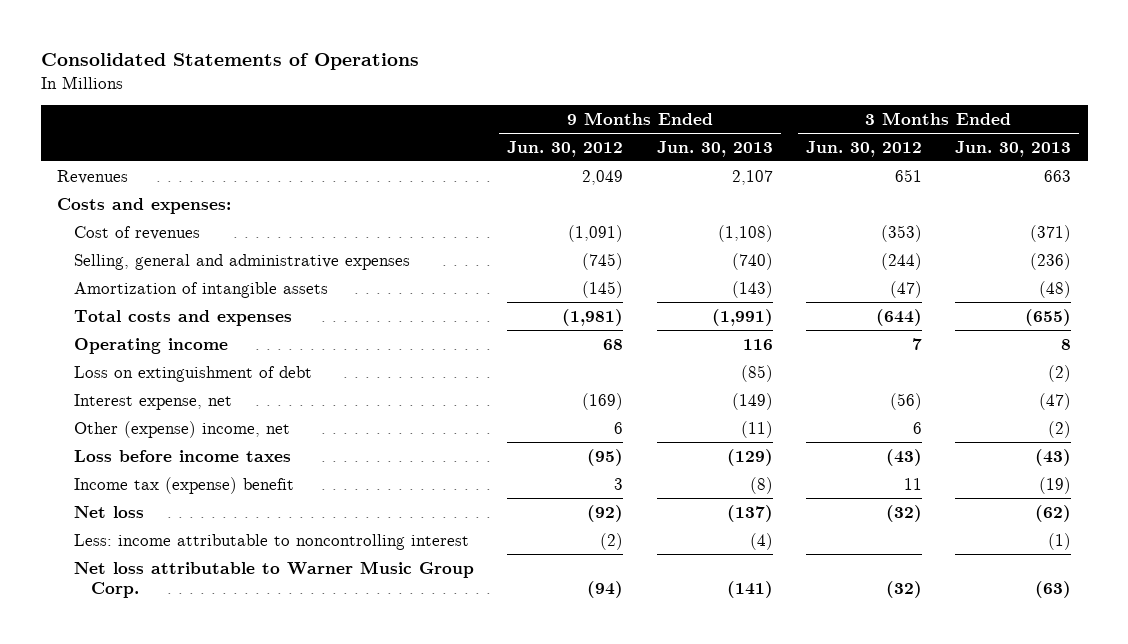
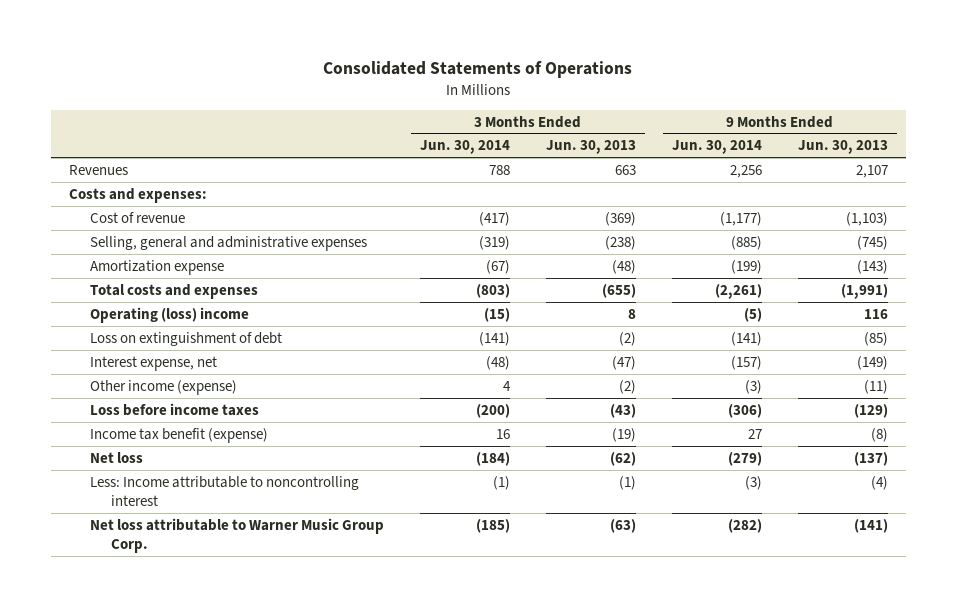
[507,140,624,157] Jun. 30, 2012 -> none
[805,140,922,157] Jun. 30, 2012 -> none
none -> [419,140,510,155] Jun. 30, 2014
none -> [672,140,763,155] Jun. 30, 2014
[74,225,201,240] Cost of revenues -> [89,211,185,223] Cost of revenue
[717,224,773,242] (1,108) -> [846,211,889,226] (1,103)
[1030,224,1072,242] (371) -> [605,211,637,226] (369)
[731,252,773,270] (740) -> [857,235,889,250] (745)
[1030,252,1072,270] (236) -> [605,235,637,250] (238)
[74,281,329,298] Amortization of intangible assets -> [89,259,224,275] Amortization expense
[74,337,229,354] Operating income -> [89,306,249,323] Operating (loss) income
[74,420,291,438] Other (expense) income, net -> [89,379,237,395] Other income (expense)
[74,476,295,494] Income tax (expense) benefit -> [89,427,268,443] Income tax benefit (expense)
[74,533,470,550] Less: income attributable to noncontrolling interest -> [89,475,359,507] Less: Income attributable to noncontrolling interest

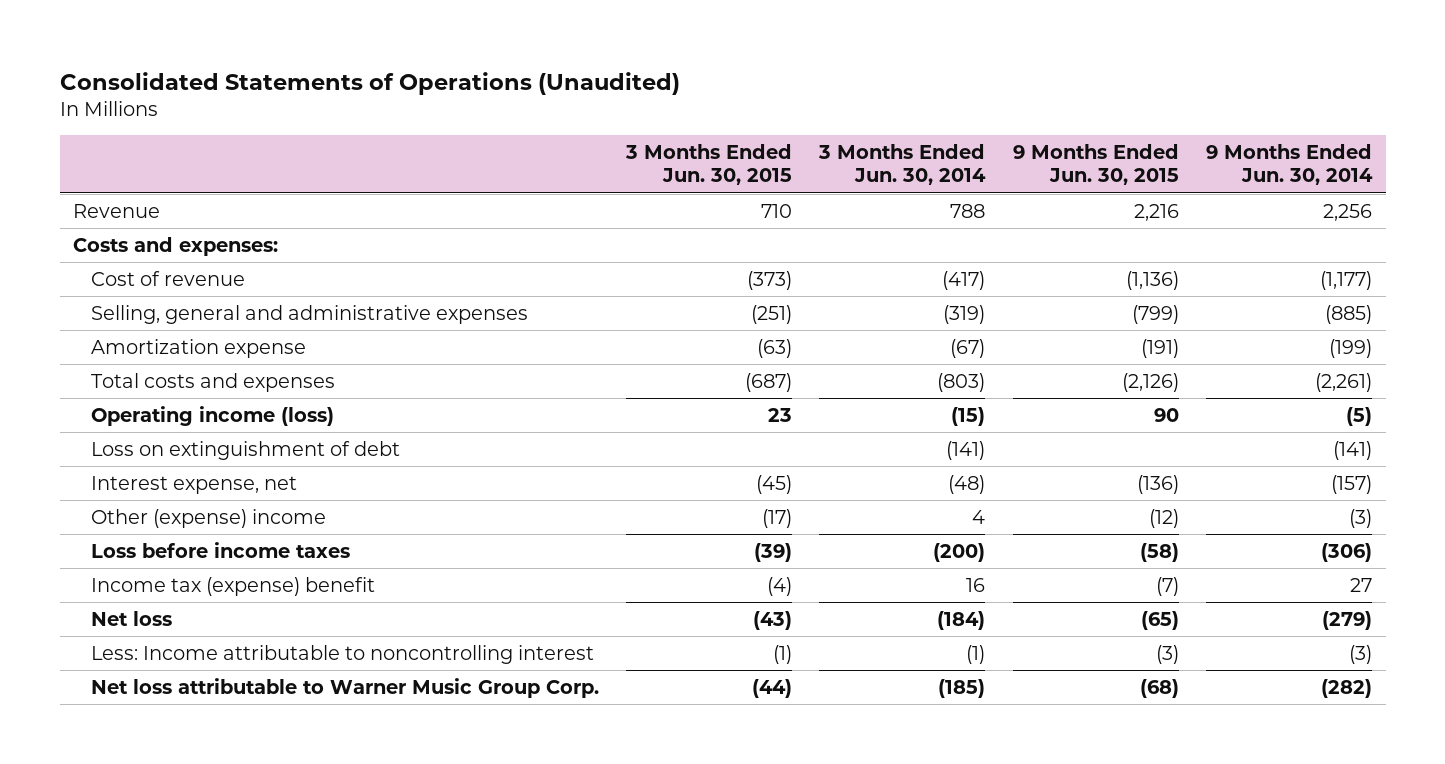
[323,61,633,79] Consolidated Statements of Operations -> [59,71,680,95] Consolidated Statements of Operations (Unaudited)
[546,140,637,155] Jun. 30, 2013 -> none
[798,140,889,155] Jun. 30, 2013 -> none
none -> [625,144,793,186] 3 Months Ended Jun. 30, 2015
none -> [1012,144,1179,186] 9 Months Ended Jun. 30, 2015
[68,164,128,175] Revenues -> [73,203,161,218] Revenue
[89,306,249,323] Operating (loss) income -> [90,405,334,426] Operating income (loss)
[89,379,237,395] Other income (expense) -> [90,508,326,528] Other (expense) income
[89,427,268,443] Income tax benefit (expense) -> [90,576,375,596] Income tax (expense) benefit

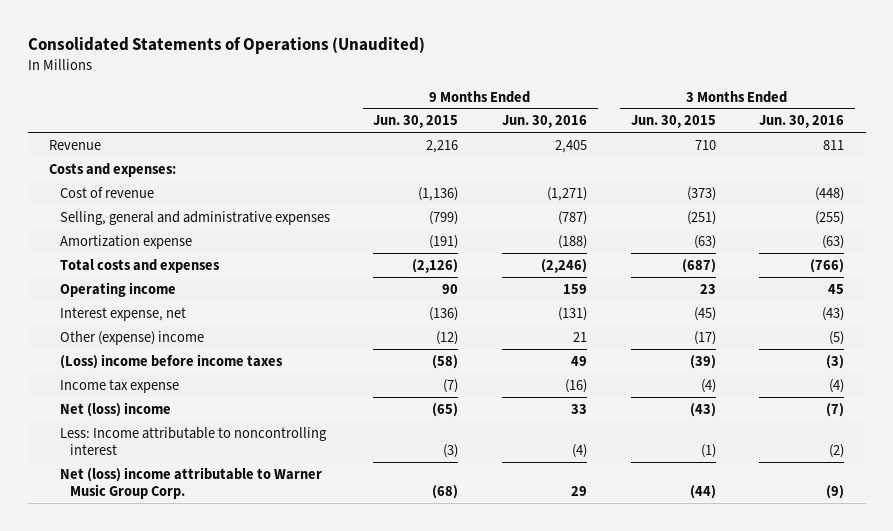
[818,144,987,186] 3 Months Ended Jun. 30, 2014 -> none
[1206,144,1374,186] 9 Months Ended Jun. 30, 2014 -> none
none -> [501,115,587,129] Jun. 30, 2016
none -> [759,115,845,129] Jun. 30, 2016
[90,440,400,460] Loss on extinguishment of debt -> none
[90,405,334,426] Operating income (loss) -> [59,281,176,297] Operating income
[90,541,350,558] Loss before income taxes -> [59,353,283,369] (Loss) income before income taxes
[90,576,375,596] Income tax (expense) benefit -> [59,378,179,393] Income tax expense
[90,610,172,626] Net loss -> [59,401,171,417] Net (loss) income
[90,677,599,698] Net loss attributable to Warner Music Group Corp. -> [59,466,322,499] Net (loss) income attributable to Warner Music Group Corp.

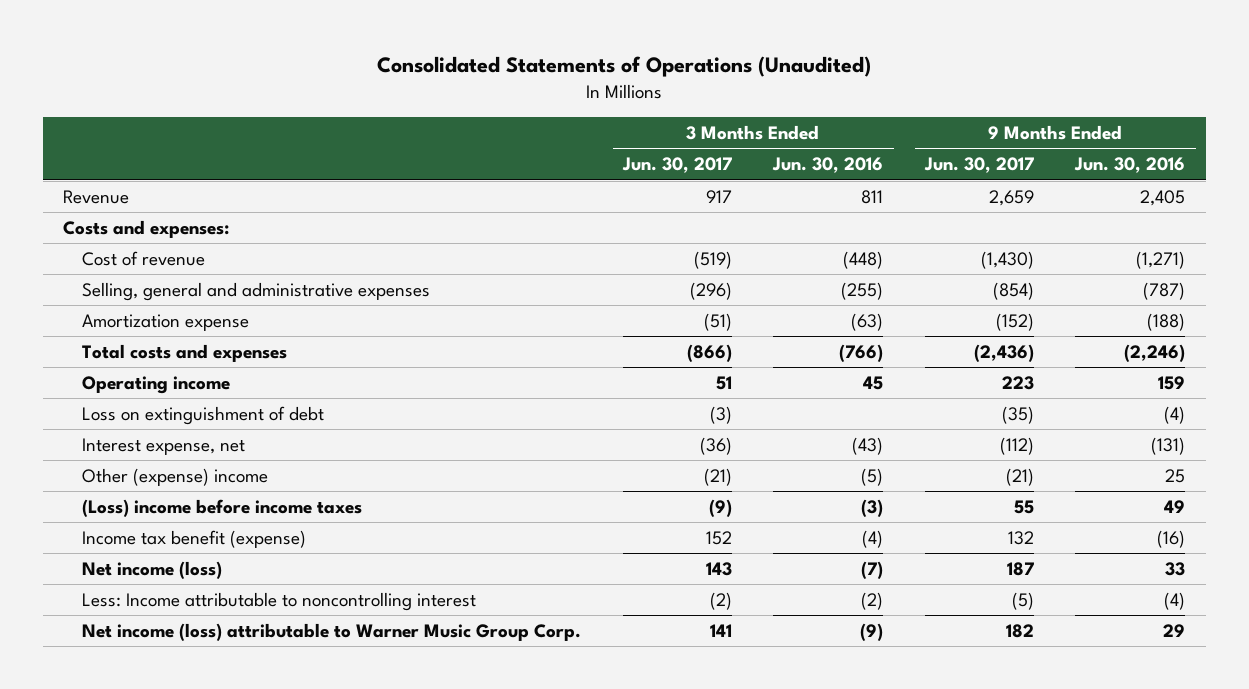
[373,115,459,129] Jun. 30, 2015 -> none
[630,115,716,129] Jun. 30, 2015 -> none
none -> [621,157,732,174] Jun. 30, 2017
none -> [923,157,1034,174] Jun. 30, 2017
none -> [82,405,325,425] Loss on extinguishment of debt
[572,331,587,342] 21 -> [1165,468,1186,483] 25
[59,378,179,393] Income tax expense -> [82,529,307,548] Income tax benefit (expense)
[59,401,171,417] Net (loss) income -> [82,560,223,579] Net income (loss)
[59,466,322,499] Net (loss) income attributable to Warner Music Group Corp. -> [82,622,582,641] Net income (loss) attributable to Warner Music Group Corp.

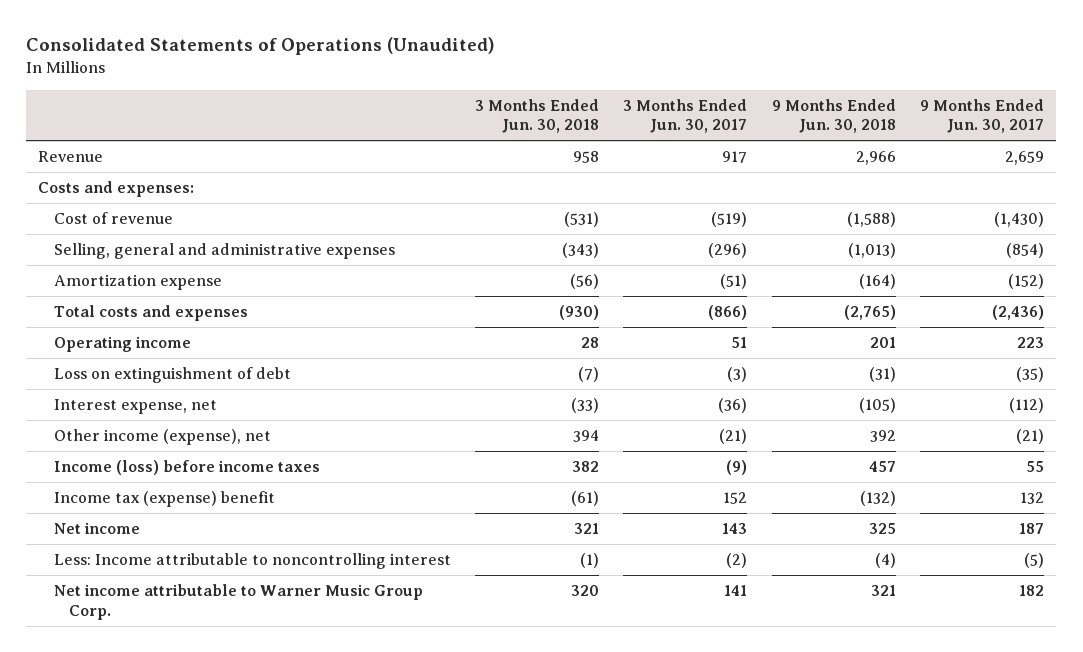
[772,157,884,174] Jun. 30, 2016 -> none
[1074,157,1186,174] Jun. 30, 2016 -> none
none -> [475,98,600,134] 3 Months Ended Jun. 30, 2018
none -> [771,98,896,134] 9 Months Ended Jun. 30, 2018
[82,467,269,486] Other (expense) income -> [53,429,271,446] Other income (expense), net
[82,498,363,517] (Loss) income before income taxes -> [53,460,320,476] Income (loss) before income taxes
[82,529,307,548] Income tax benefit (expense) -> [53,491,275,508] Income tax (expense) benefit
[82,560,223,579] Net income (loss) -> [53,522,140,535] Net income
[82,622,582,641] Net income (loss) attributable to Warner Music Group Corp. -> [53,584,423,620] Net income attributable to Warner Music Group Corp.

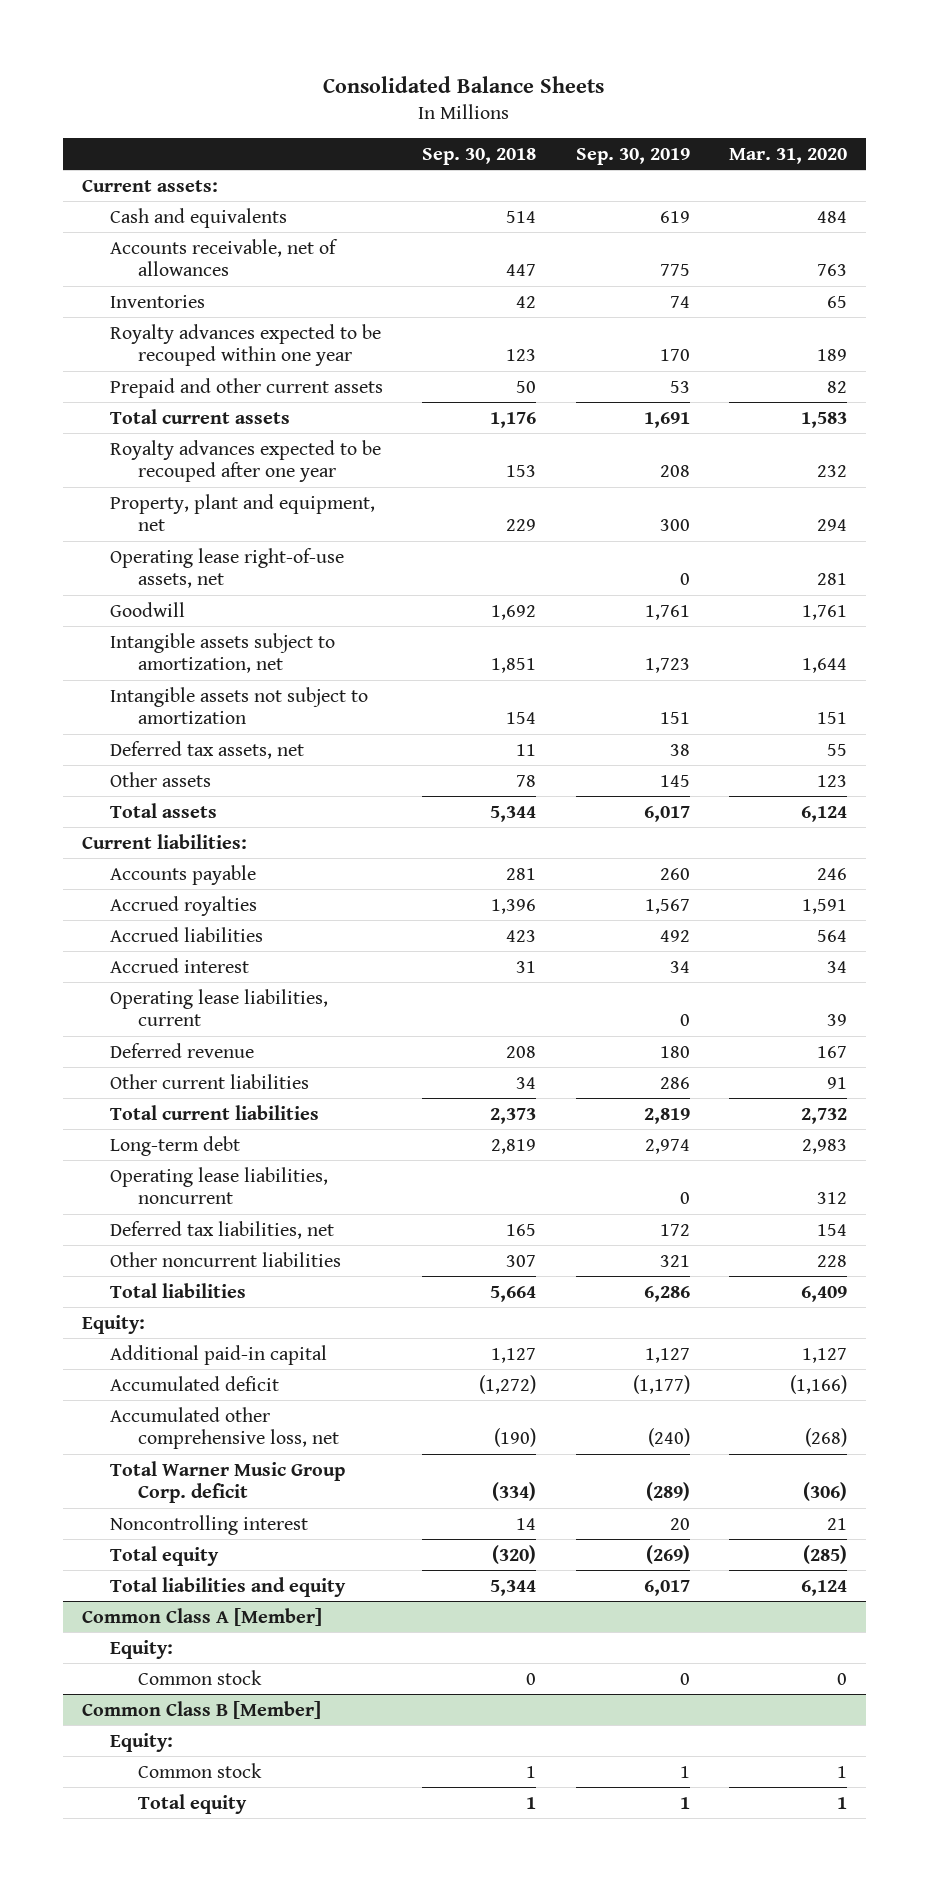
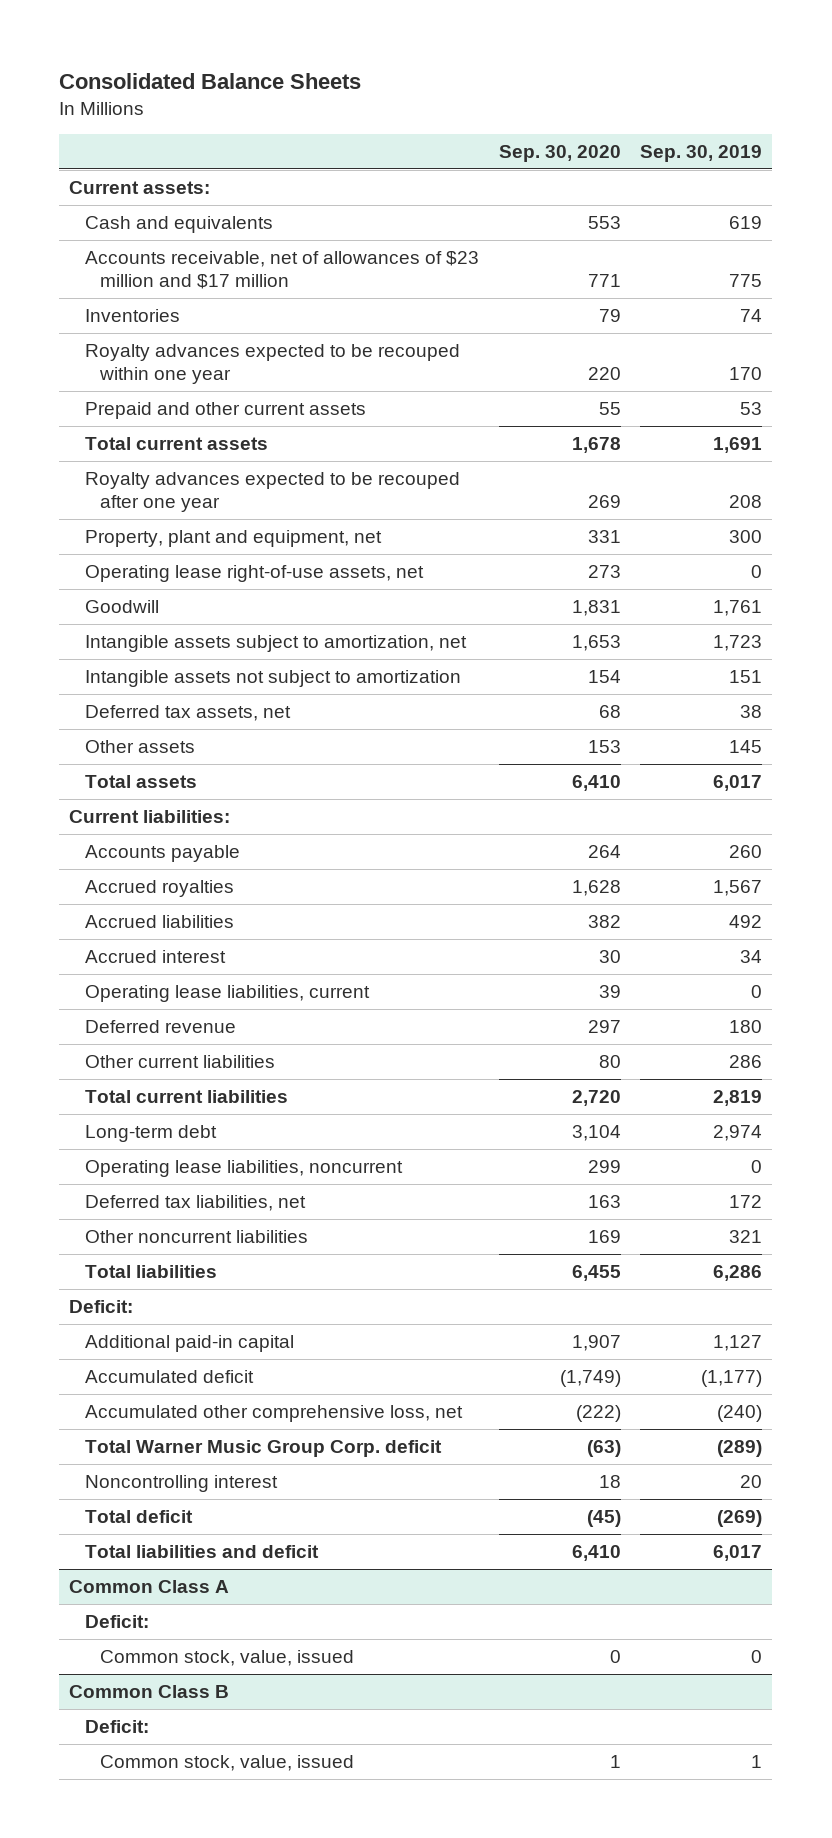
[422,147,537,165] Sep. 30, 2018 -> none
[728,147,847,164] Mar. 31, 2020 -> none
none -> [498,144,621,162] Sep. 30, 2020
[110,238,339,277] Accounts receivable, net of allowances -> [84,250,479,290] Accounts receivable, net of allowances of $23 million and $17 million
[82,1314,146,1334] Equity: -> [69,1299,134,1313] Deficit:
[138,1793,248,1814] Total equity -> none
[110,1545,220,1566] Total equity -> [84,1509,193,1523] Total deficit
[110,1576,347,1597] Total liabilities and equity -> [84,1544,319,1558] Total liabilities and deficit
[82,1607,323,1626] Common Class A [Member] -> [69,1579,230,1593] Common Class A
[110,1639,174,1659] Equity: -> [84,1614,149,1628] Deficit:
[138,1669,263,1685] Common stock -> [100,1649,355,1666] Common stock, value, issued
[82,1700,322,1719] Common Class B [Member] -> [69,1684,230,1698] Common Class B
[110,1732,174,1752] Equity: -> [84,1719,149,1733] Deficit:
[138,1762,263,1778] Common stock -> [100,1754,355,1771] Common stock, value, issued

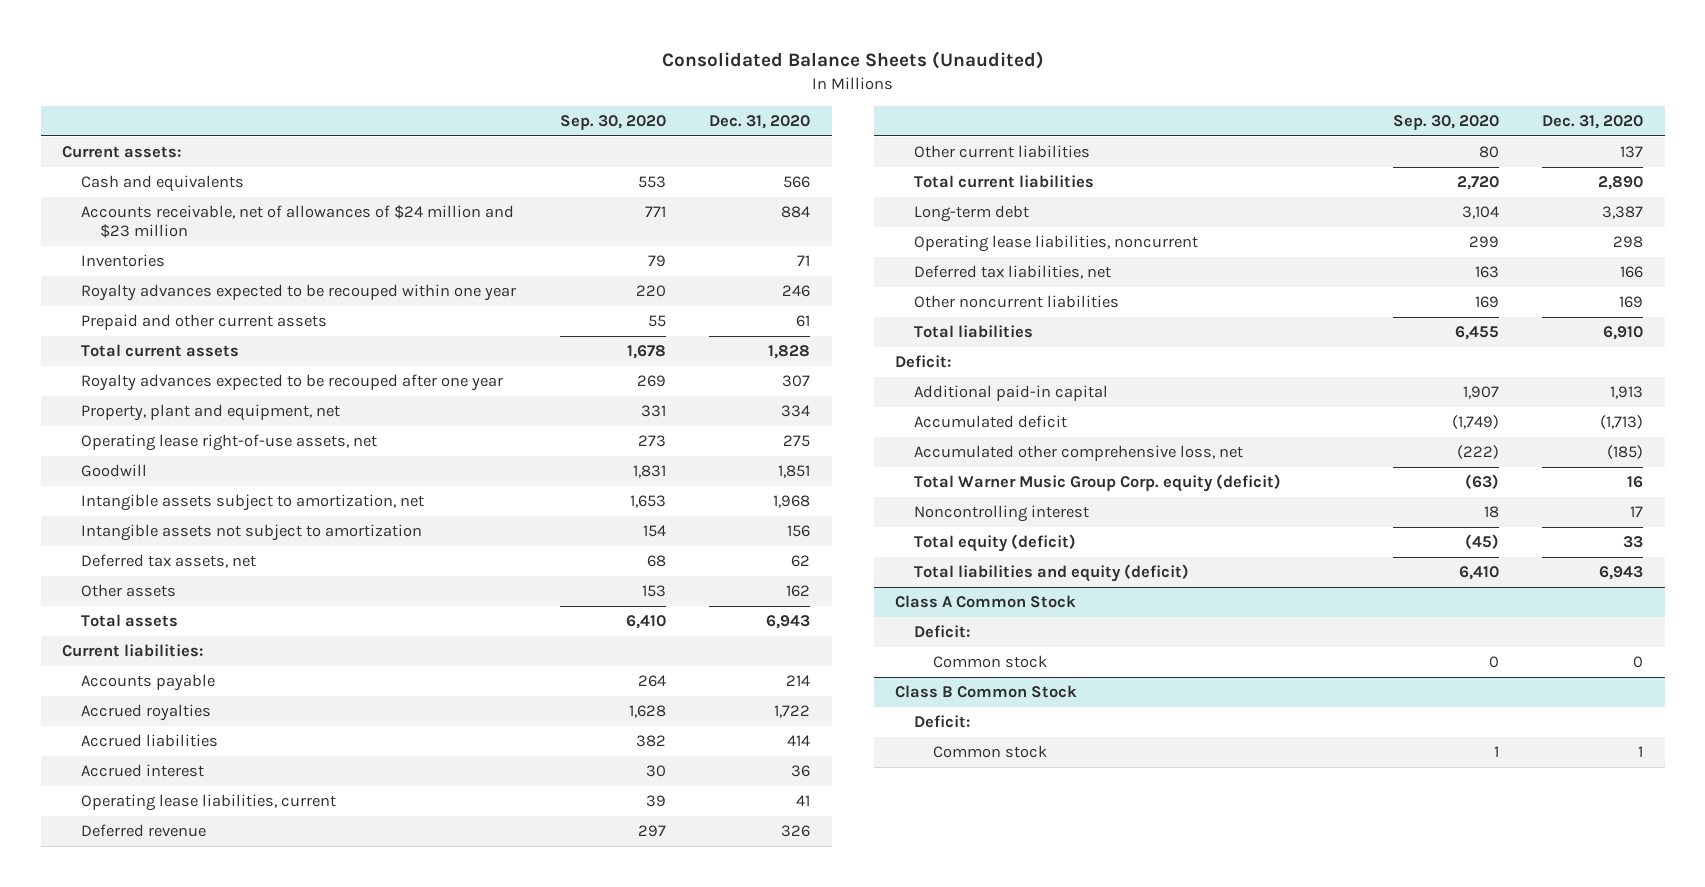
[59,73,362,90] Consolidated Balance Sheets -> [661,51,1044,70] Consolidated Balance Sheets (Unaudited)
[640,144,763,162] Sep. 30, 2019 -> none
none -> [709,114,811,129] Dec. 31, 2020
[84,250,479,290] Accounts receivable, net of allowances of $23 million and $17 million -> [81,205,515,239] Accounts receivable, net of allowances of $24 million and $23 million
[84,1439,442,1457] Total Warner Music Group Corp. deficit -> [914,474,1282,493] Total Warner Music Group Corp. equity (deficit)
[84,1509,193,1523] Total deficit -> [914,534,1077,553] Total equity (deficit)
[84,1544,319,1558] Total liabilities and deficit -> [914,564,1190,583] Total liabilities and equity (deficit)
[69,1579,230,1593] Common Class A -> [895,595,1077,609] Class A Common Stock
[100,1649,355,1666] Common stock, value, issued -> [932,655,1047,669] Common stock
[69,1684,230,1698] Common Class B -> [895,685,1078,699] Class B Common Stock
[100,1754,355,1771] Common stock, value, issued -> [932,745,1047,759] Common stock

